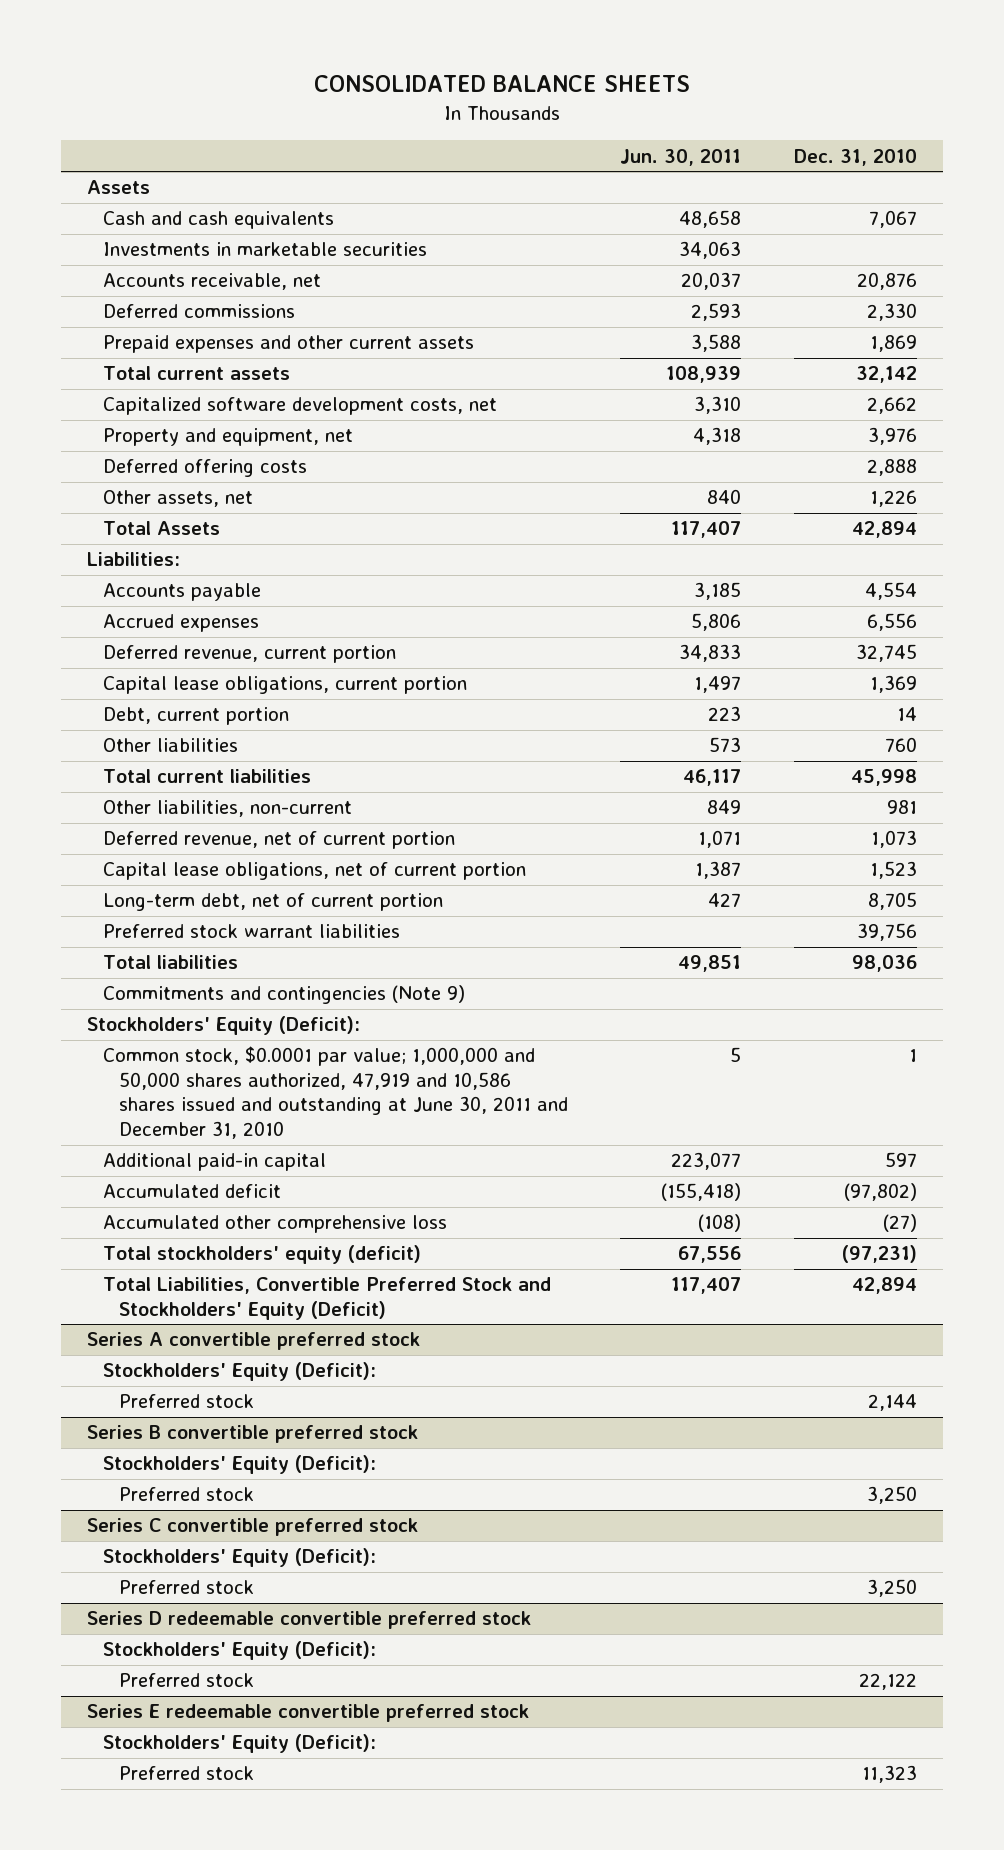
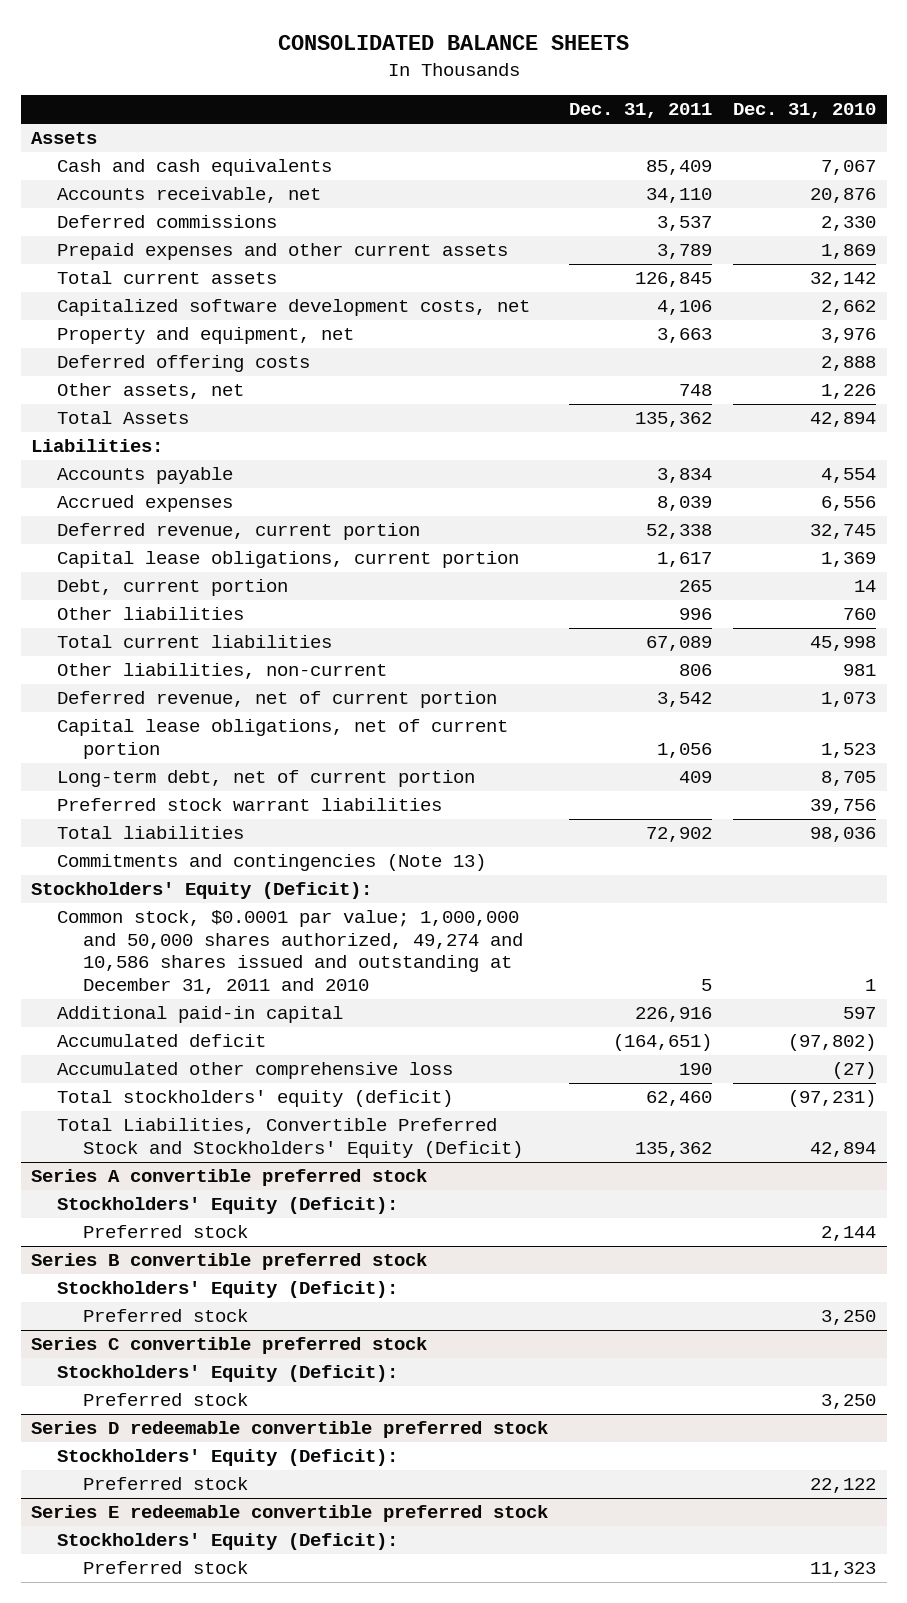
[620,148,742,166] Jun. 30, 2011 -> none
none -> [569,103,713,119] Dec. 31, 2011
[103,242,428,257] Investments in marketable securities -> none
[103,985,466,1005] Commitments and contingencies (Note 9) -> [57,854,487,872] Commitments and contingencies (Note 13)
[103,1046,569,1140] Common stock, $0.0001 par value; 1,000,000 and 50,000 shares authorized, 47,919 and 10,586 shares issued and outstanding at June 30, 2011 and December 31, 2010 -> [57,910,524,994] Common stock, $0.0001 par value; 1,000,000 and 50,000 shares authorized, 49,274 and 10,586 shares issued and outstanding at December 31, 2011 and 2010

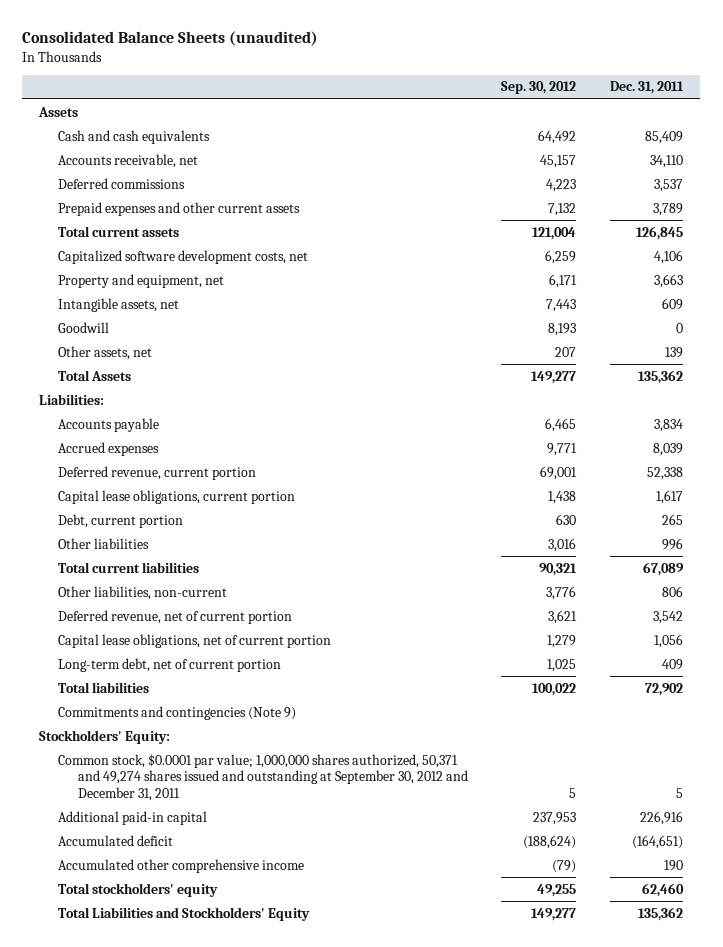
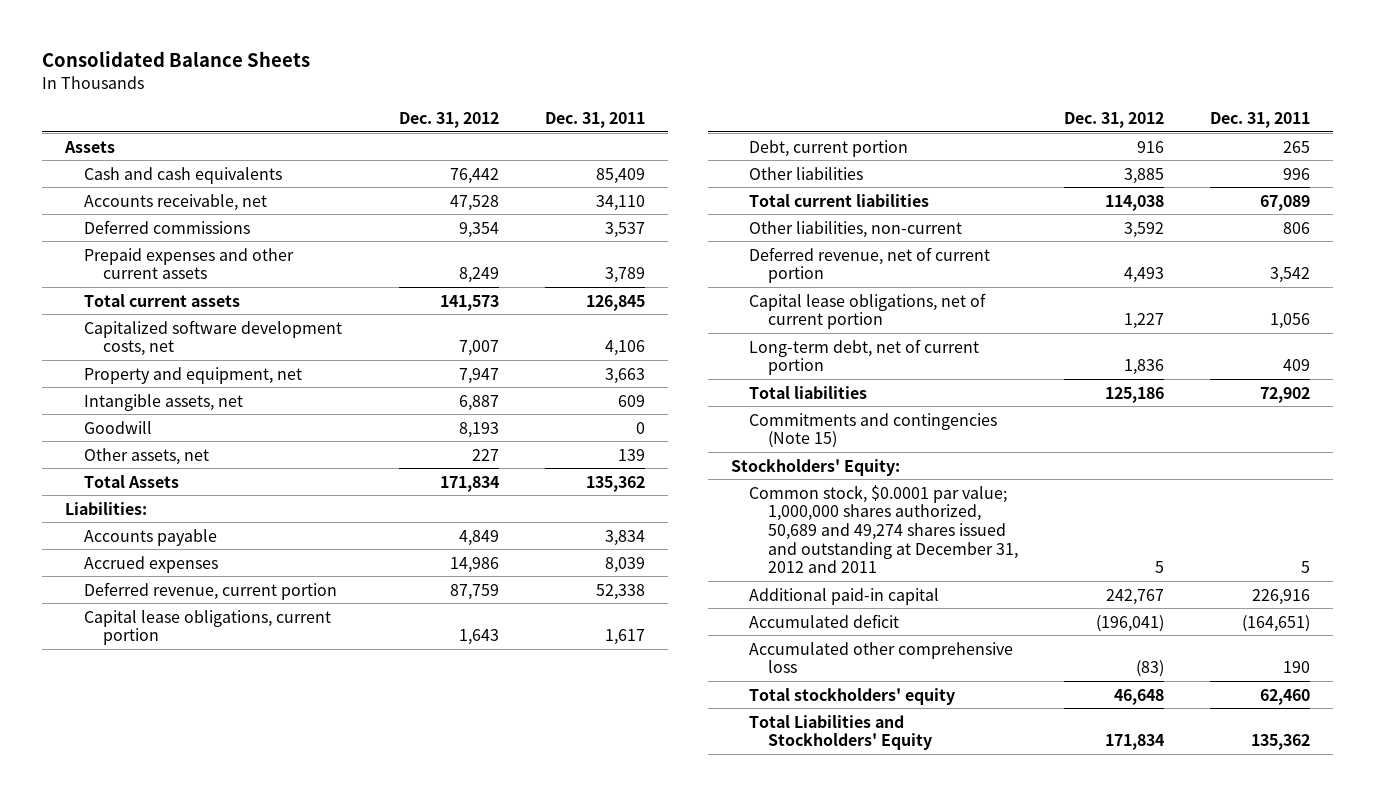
[22,31,319,47] Consolidated Balance Sheets (unaudited) -> [42,51,311,68] Consolidated Balance Sheets
[501,81,577,95] Sep. 30, 2012 -> none
none -> [398,111,499,128] Dec. 31, 2012
[58,705,297,720] Commitments and contingencies (Note 9) -> [749,412,998,449] Commitments and contingencies (Note 15)
[58,753,468,801] Common stock, $0.0001 par value; 1,000,000 shares authorized, 50,371 and 49,274 shares issued and outstanding at September 30, 2012 and December 31, 2011 -> [749,484,1018,574] Common stock, $0.0001 par value; 1,000,000 shares authorized, 50,689 and 49,274 shares issued and outstanding at December 31, 2012 and 2011
[58,858,305,873] Accumulated other comprehensive income -> [749,641,1014,674] Accumulated other comprehensive loss

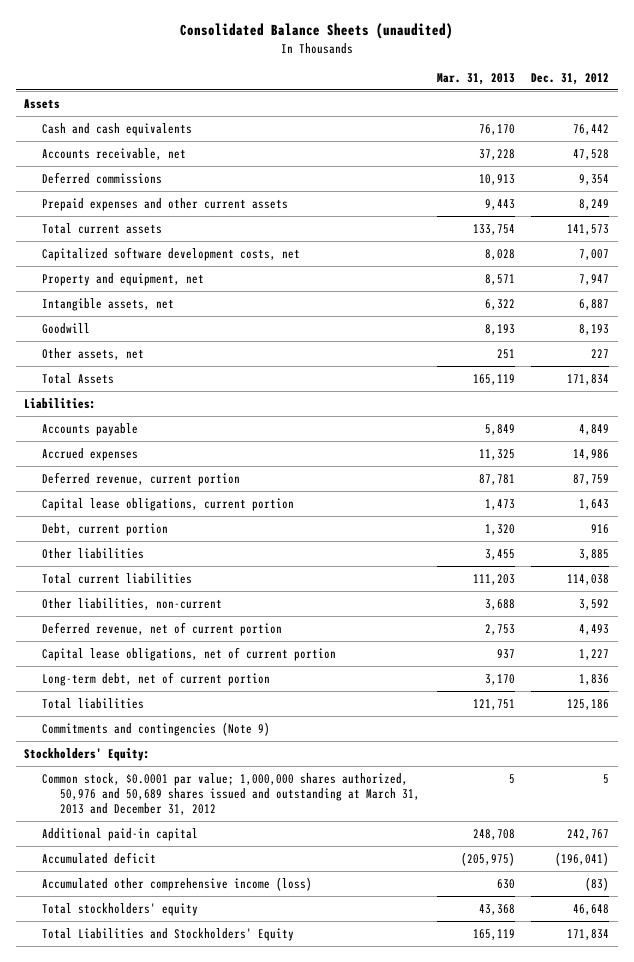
[42,51,311,68] Consolidated Balance Sheets -> [179,23,453,40] Consolidated Balance Sheets (unaudited)
[544,111,645,128] Dec. 31, 2011 -> none
none -> [436,72,515,85] Mar. 31, 2013
[749,412,998,449] Commitments and contingencies (Note 15) -> [42,721,271,736] Commitments and contingencies (Note 9)
[749,484,1018,574] Common stock, $0.0001 par value; 1,000,000 shares authorized, 50,689 and 49,274 shares issued and outstanding at December 31, 2012 and 2011 -> [42,772,420,815] Common stock, $0.0001 par value; 1,000,000 shares authorized, 50,976 and 50,689 shares issued and outstanding at March 31, 2013 and December 31, 2012
[749,641,1014,674] Accumulated other comprehensive loss -> [42,876,313,891] Accumulated other comprehensive income (loss)

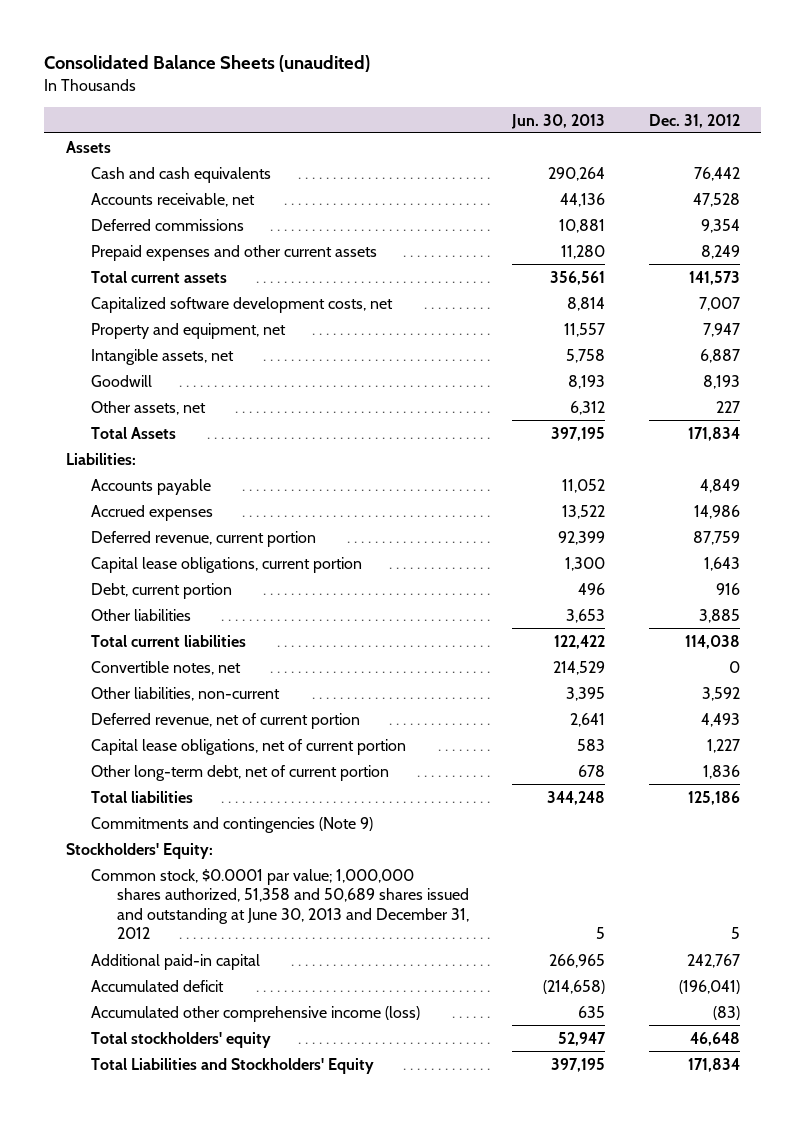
[436,72,515,85] Mar. 31, 2013 -> none
none -> [511,113,606,129] Jun. 30, 2013
none -> [91,660,242,675] Convertible notes, net
[42,671,271,686] Long-term debt, net of current portion -> [91,764,390,781] Other long-term debt, net of current portion
[42,772,420,815] Common stock, $0.0001 par value; 1,000,000 shares authorized, 50,976 and 50,689 shares issued and outstanding at March 31, 2013 and December 31, 2012 -> [91,868,469,940] Common stock, $0.0001 par value; 1,000,000 shares authorized, 51,358 and 50,689 shares issued and outstanding at June 30, 2013 and December 31, 2012

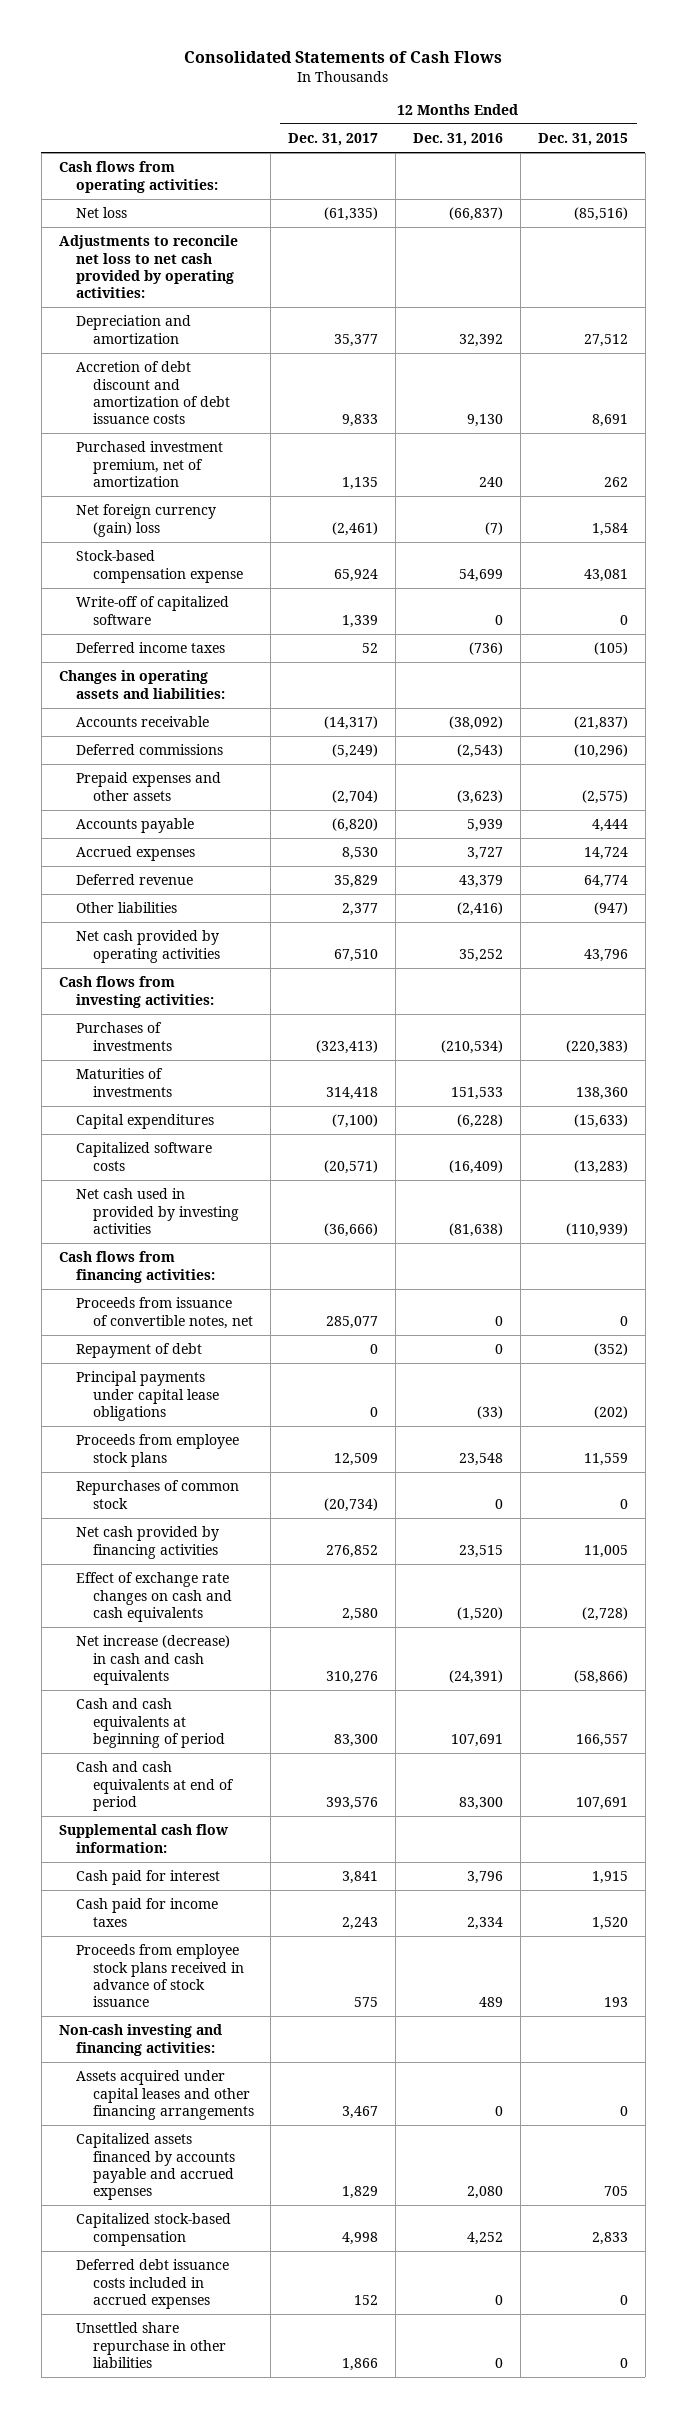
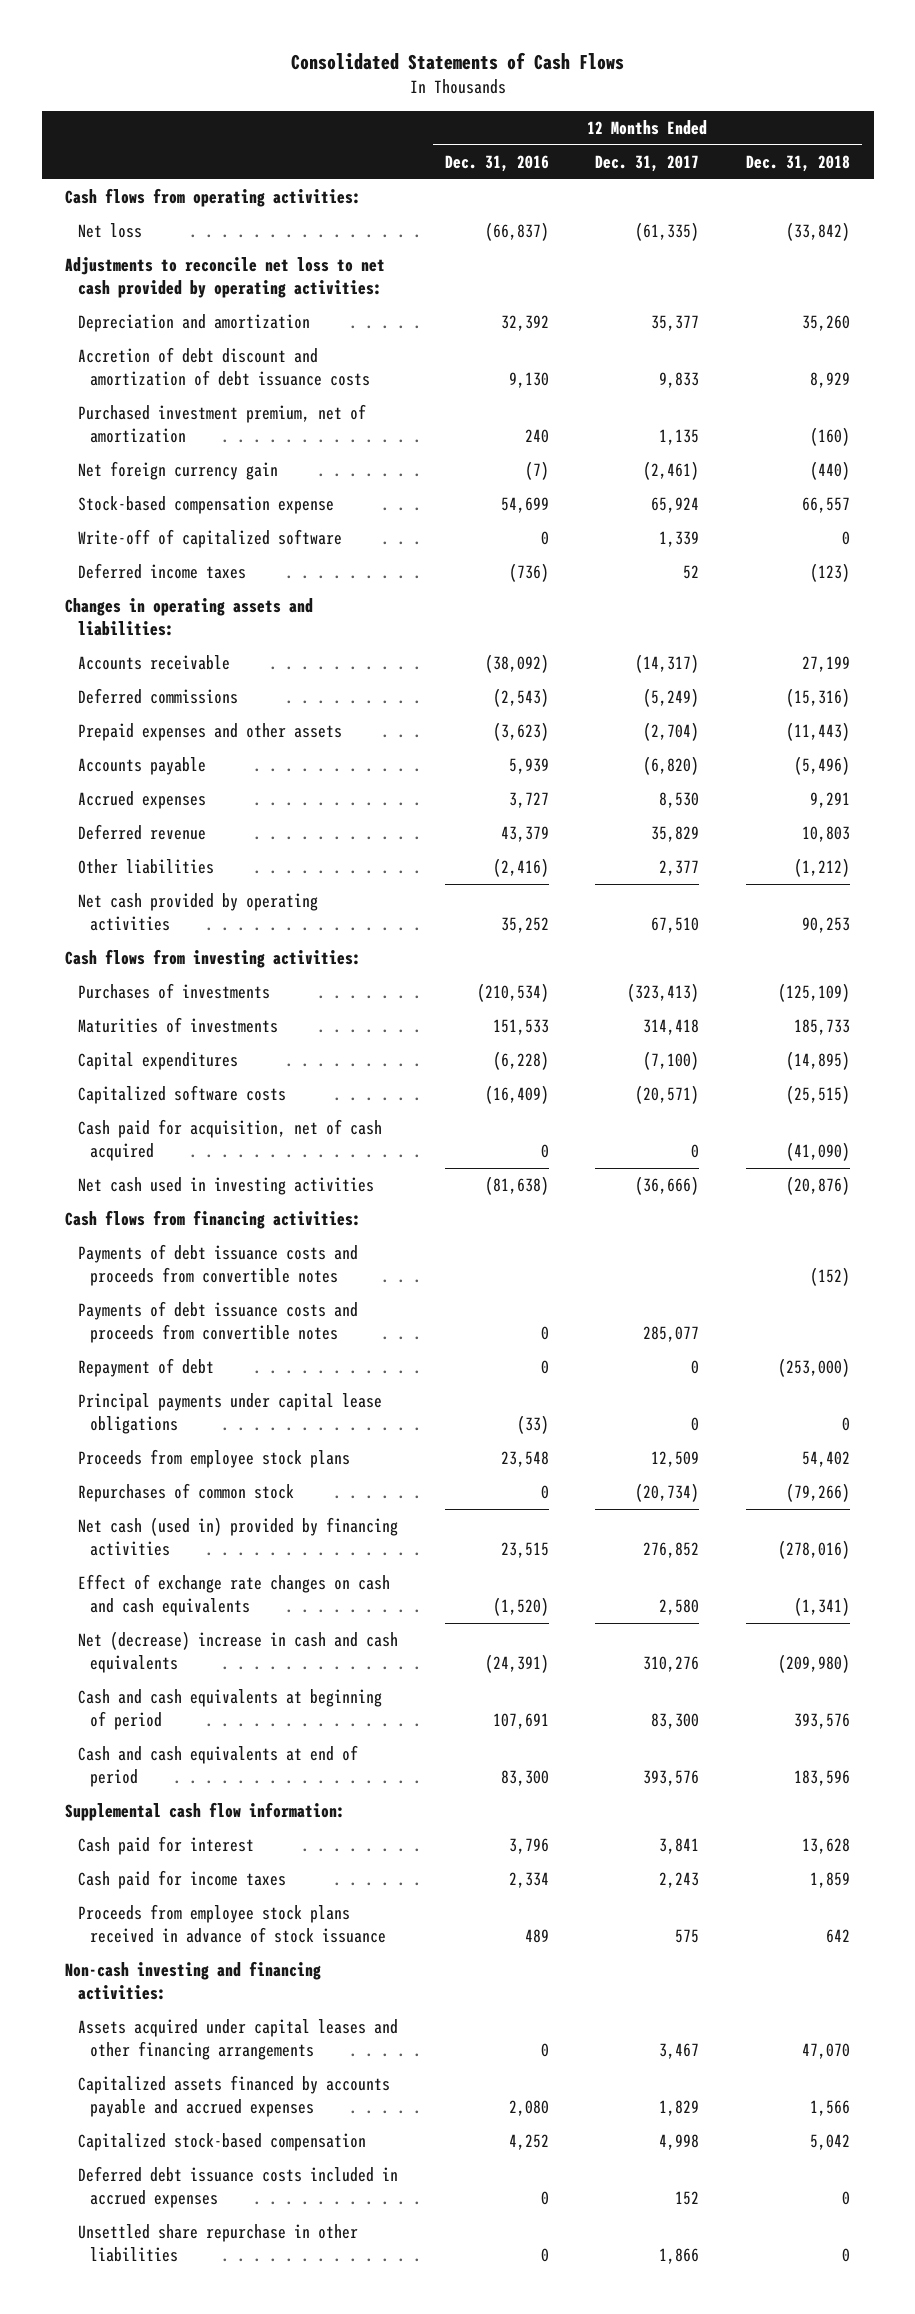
[538,132,629,146] Dec. 31, 2015 -> none
none -> [746,154,851,172] Dec. 31, 2018
[75,504,216,537] Net foreign currency (gain) loss -> [77,461,278,481] Net foreign currency gain
none -> [77,1119,382,1161] Cash paid for acquisition, net of cash acquired
[75,1188,239,1234] Net cash used in provided by investing activities -> [77,1177,374,1196] Net cash used in investing activities
none -> [77,1244,358,1286] Payments of debt issuance costs and proceeds from convertible notes
[75,1297,253,1329] Proceeds from issuance of convertible notes, net -> [77,1301,358,1343] Payments of debt issuance costs and proceeds from convertible notes
[75,1526,219,1559] Net cash provided by financing activities -> [77,1517,398,1556] Net cash (used in) provided by financing activities
[75,1635,230,1685] Net increase (decrease) in cash and cash equivalents -> [77,1631,398,1673] Net (decrease) increase in cash and cash equivalents

